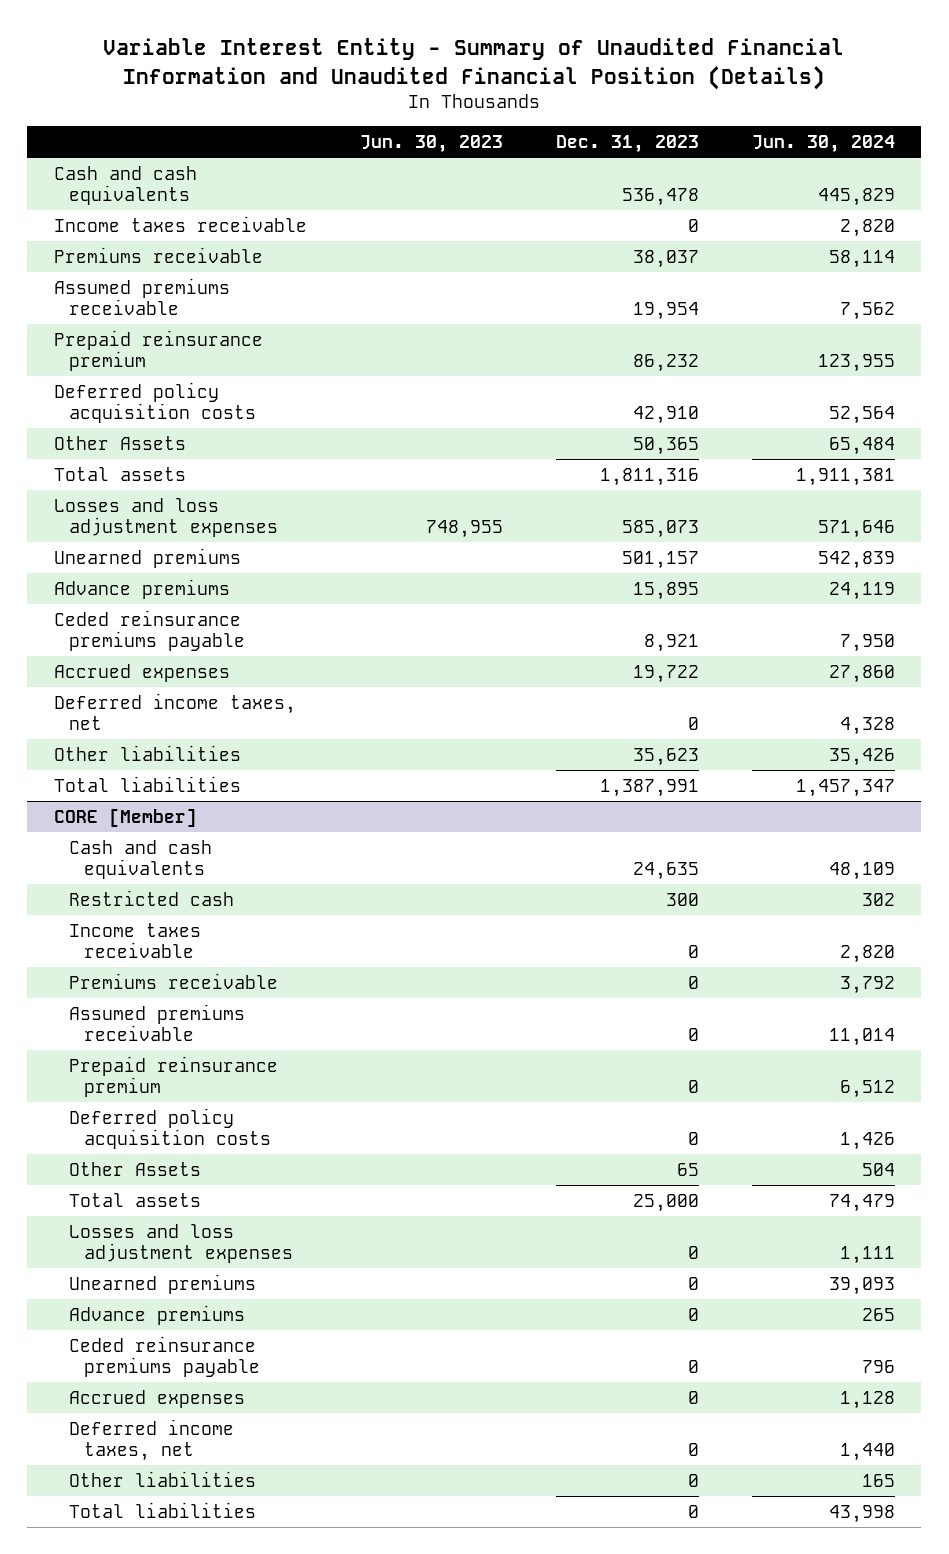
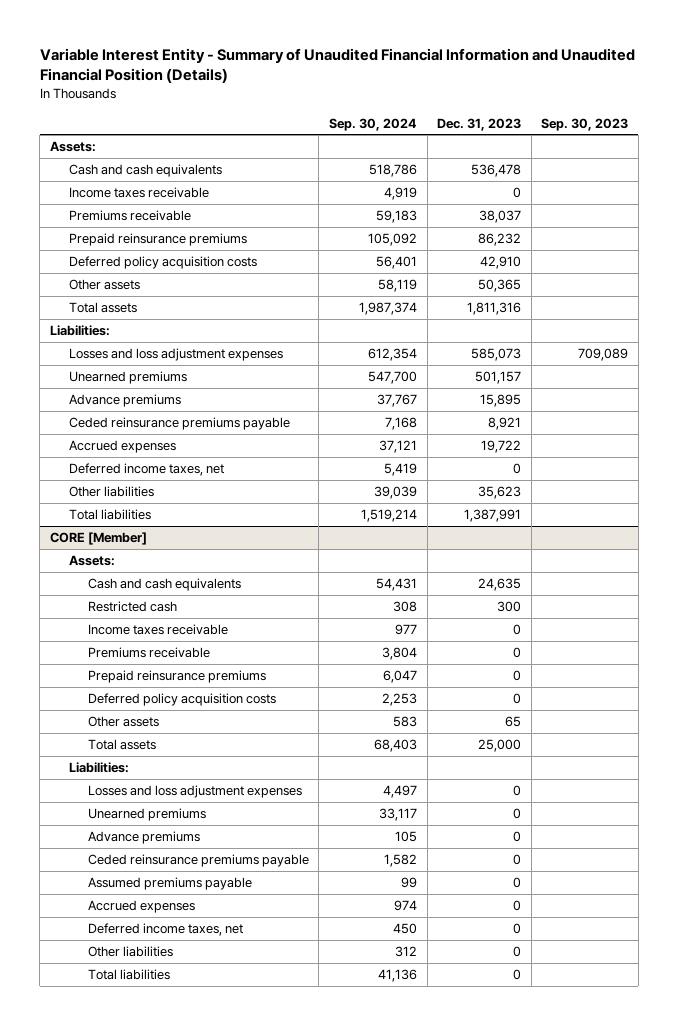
[359,135,503,154] Jun. 30, 2023 -> none
[751,135,895,154] Jun. 30, 2024 -> none
none -> [328,117,417,131] Sep. 30, 2024
none -> [541,117,629,131] Sep. 30, 2023
none -> [49,141,96,153] Assets:
[53,277,230,315] Assumed premiums receivable -> none
[53,329,263,371] Prepaid reinsurance premium -> [68,233,247,247] Prepaid reinsurance premiums
[53,435,186,450] Other Assets -> [68,279,140,291] Other assets
none -> [49,325,110,337] Liabilities:
none -> [68,555,115,567] Assets:
[68,1003,245,1041] Assumed premiums receivable -> none
[68,1055,278,1097] Prepaid reinsurance premium -> [87,670,266,684] Prepaid reinsurance premiums
[68,1161,201,1176] Other Assets -> [87,716,159,728] Other assets
none -> [68,762,129,774] Liabilities:
none -> [87,877,252,891] Assumed premiums payable

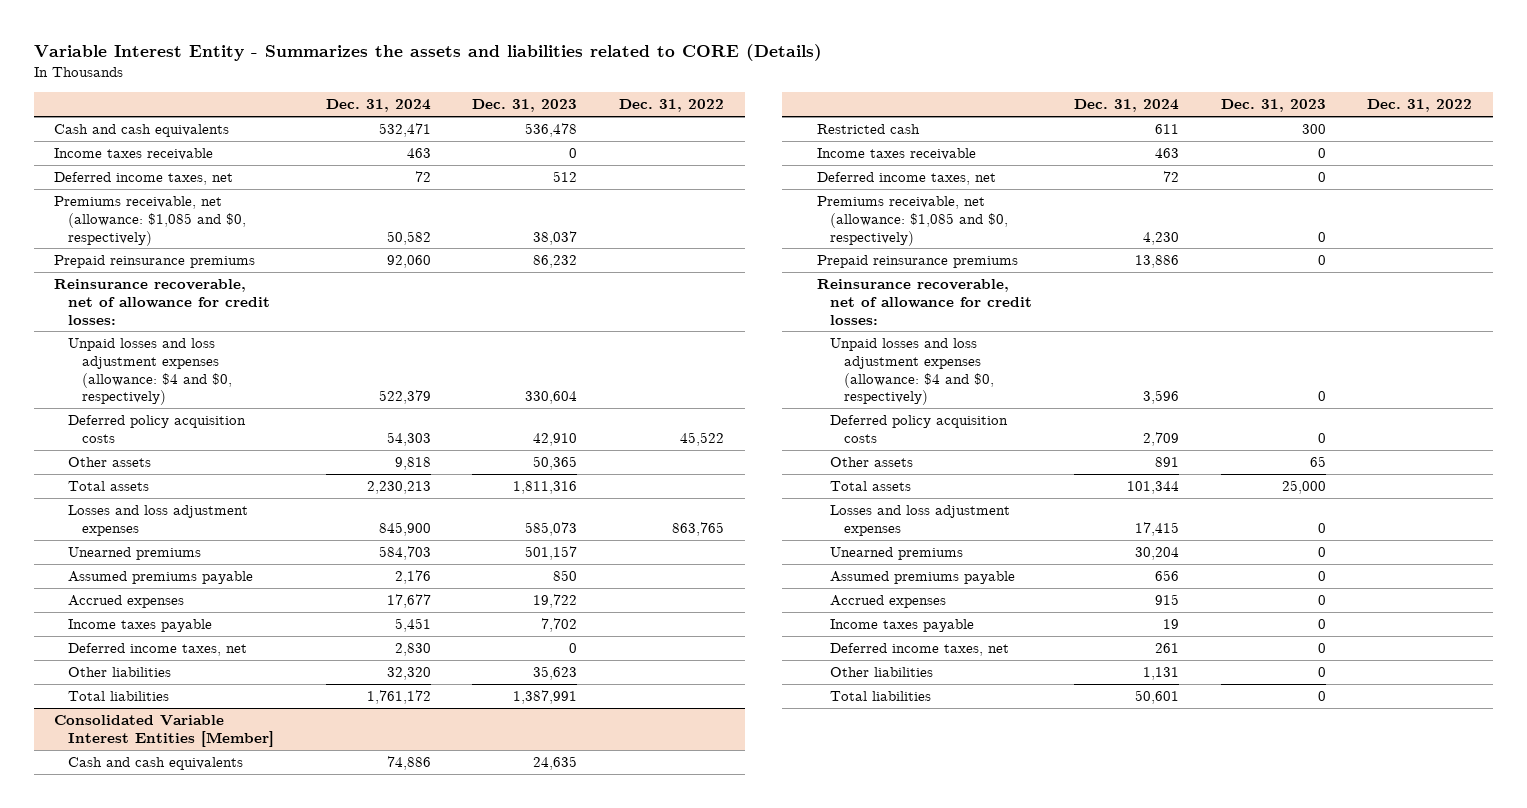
[39,48,635,84] Variable Interest Entity - Summary of Unaudited Financial Information and Unaudited Financial Position (Details) -> [33,43,822,61] Variable Interest Entity - Summarizes the assets and liabilities related to CORE (Details)
[328,117,417,131] Sep. 30, 2024 -> none
[541,117,629,131] Sep. 30, 2023 -> none
none -> [325,99,431,113] Dec. 31, 2024
none -> [618,99,724,113] Dec. 31, 2022
[49,141,96,153] Assets: -> none
none -> [54,172,234,186] Deferred income taxes, net
[68,210,191,222] Premiums receivable -> [54,196,247,246] Premiums receivable, net (allowance: $1,085 and $0, respectively)
none -> [54,279,271,325] Reinsurance recoverable, net of allowance for credit losses:
none -> [68,338,233,406] Unpaid losses and loss adjustment expenses (allowance: $4 and $0, respectively)
[49,325,110,337] Liabilities: -> none
[68,394,181,408] Advance premiums -> none
[68,417,290,431] Ceded reinsurance premiums payable -> none
none -> [68,571,254,585] Assumed premiums payable
none -> [68,619,213,633] Income taxes payable
[49,532,147,546] CORE [Member] -> none
[68,555,115,567] Assets: -> none
none -> [54,715,275,747] Consolidated Variable Interest Entities [Member]
none -> [816,172,996,186] Deferred income taxes, net
[87,647,210,659] Premiums receivable -> [816,196,1009,246] Premiums receivable, net (allowance: $1,085 and $0, respectively)
none -> [816,279,1033,325] Reinsurance recoverable, net of allowance for credit losses:
none -> [830,338,995,406] Unpaid losses and loss adjustment expenses (allowance: $4 and $0, respectively)
[68,762,129,774] Liabilities: -> none
[87,831,200,845] Advance premiums -> none
[87,854,309,868] Ceded reinsurance premiums payable -> none
none -> [830,619,975,633] Income taxes payable

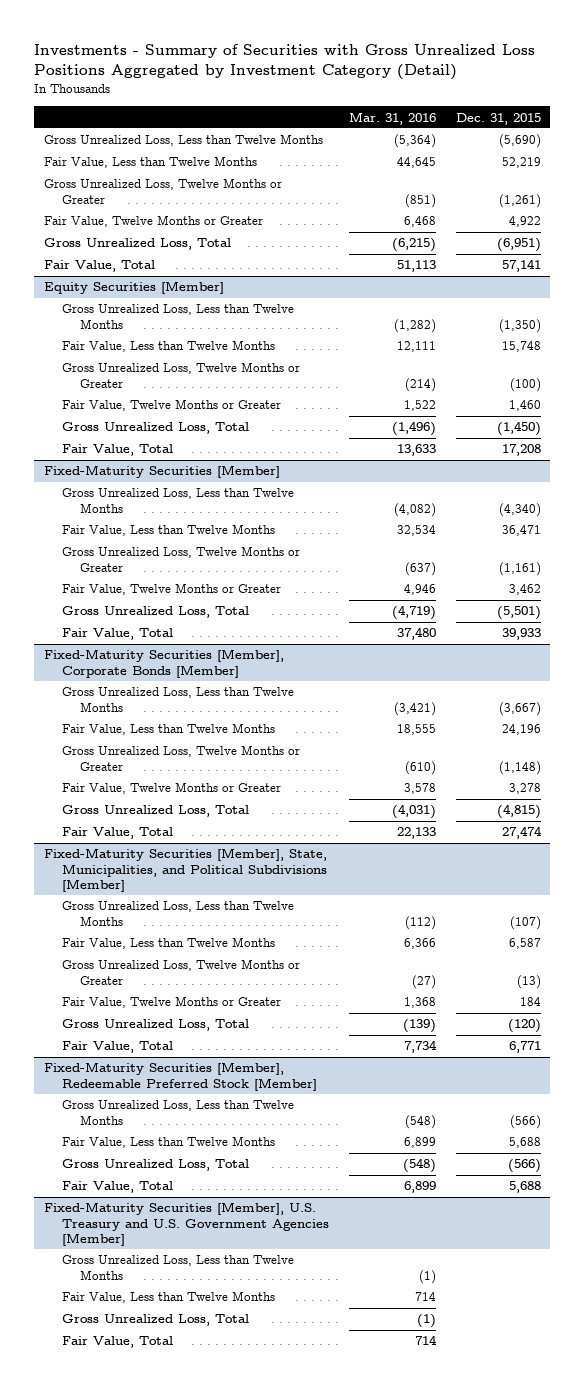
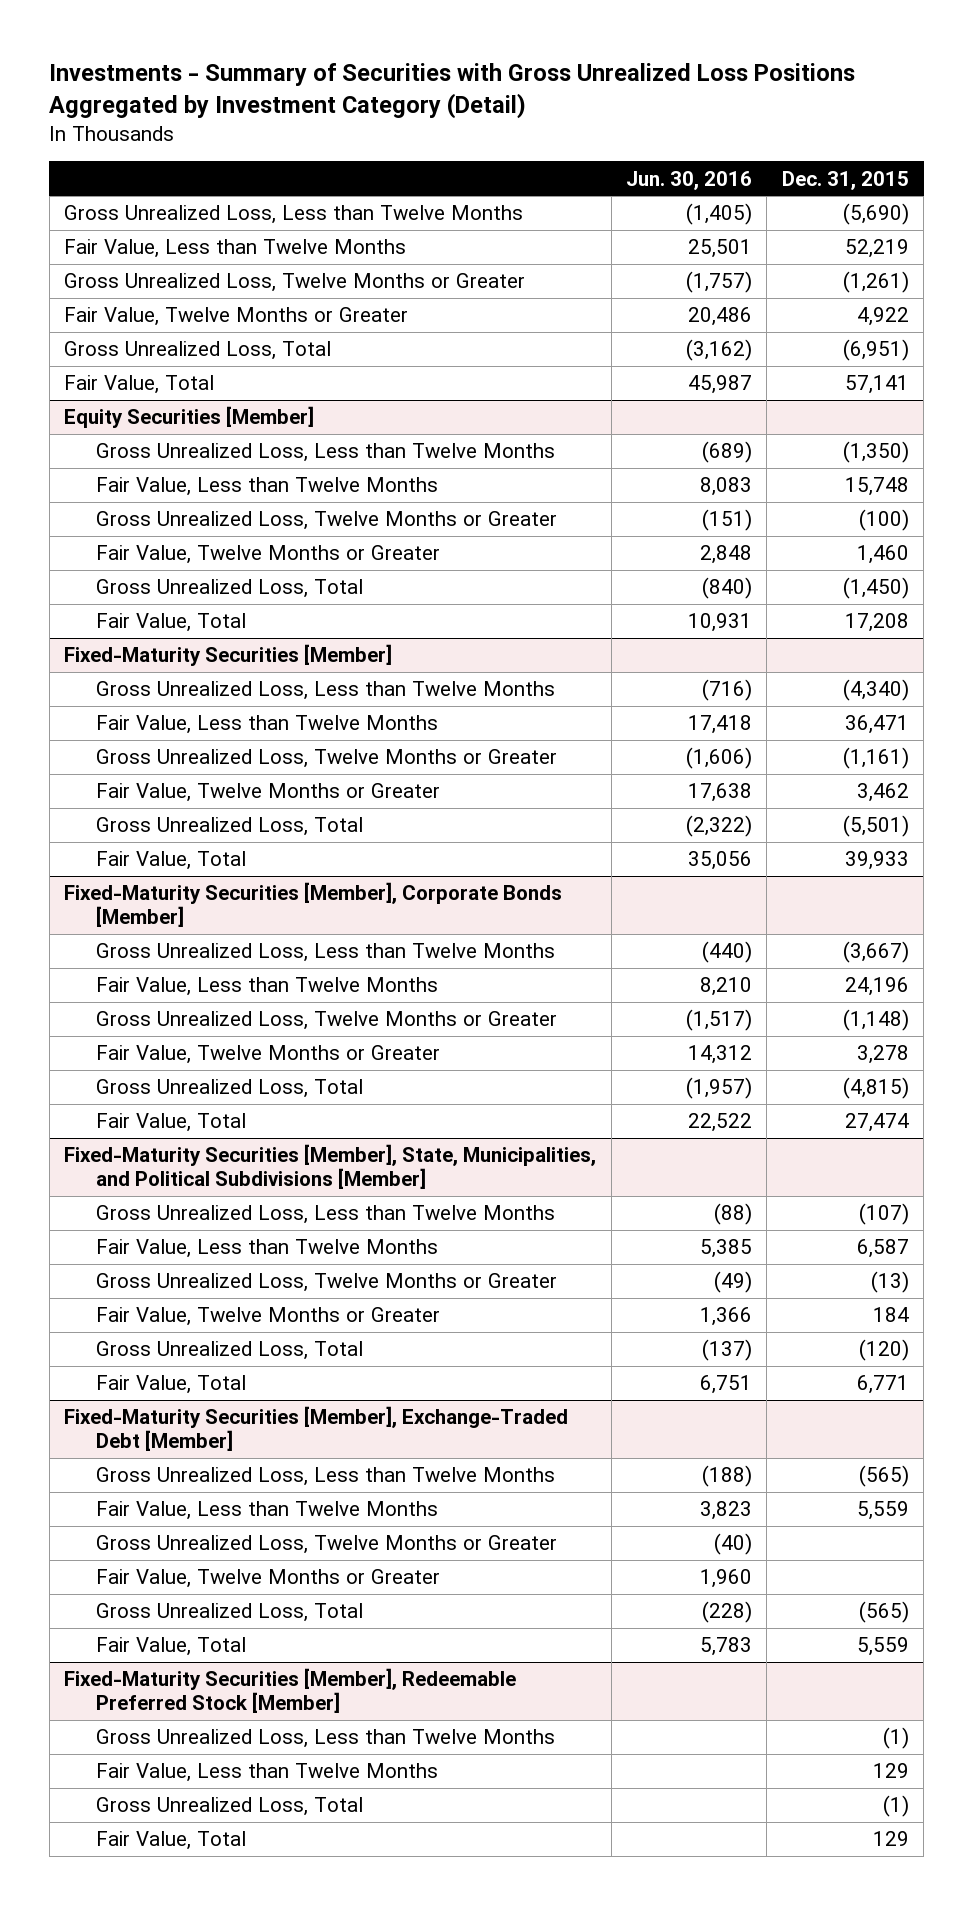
[348,111,436,125] Mar. 31, 2016 -> none
none -> [625,170,752,190] Jun. 30, 2016
none -> [64,1406,569,1452] Fixed-Maturity Securities [Member], Exchange-Traded Debt [Member]
none -> [96,1467,556,1487] Gross Unrealized Loss, Less than Twelve Months
none -> [96,1501,439,1521] Fair Value, Less than Twelve Months
none -> [96,1535,558,1555] Gross Unrealized Loss, Twelve Months or Greater
none -> [96,1569,441,1589] Fair Value, Twelve Months or Greater
none -> [96,1603,364,1623] Gross Unrealized Loss, Total
none -> [96,1637,247,1657] Fair Value, Total
[44,1202,329,1246] Fixed-Maturity Securities [Member], U.S. Treasury and U.S. Government Agencies [Member] -> none
[61,1255,294,1280] Gross Unrealized Loss, Less than Twelve Months -> none
[61,1291,275,1304] Fair Value, Less than Twelve Months -> none
[61,1314,249,1327] Gross Unrealized Loss, Total -> none
[61,1336,173,1349] Fair Value, Total -> none
[509,1114,541,1129] (566) -> [882,1727,909,1750] (1)
[508,1137,541,1149] 5,688 -> [872,1763,909,1779] 129
[507,1159,541,1174] (566) -> [882,1795,909,1818] (1)
[508,1181,541,1194] 5,688 -> [872,1831,909,1847] 129

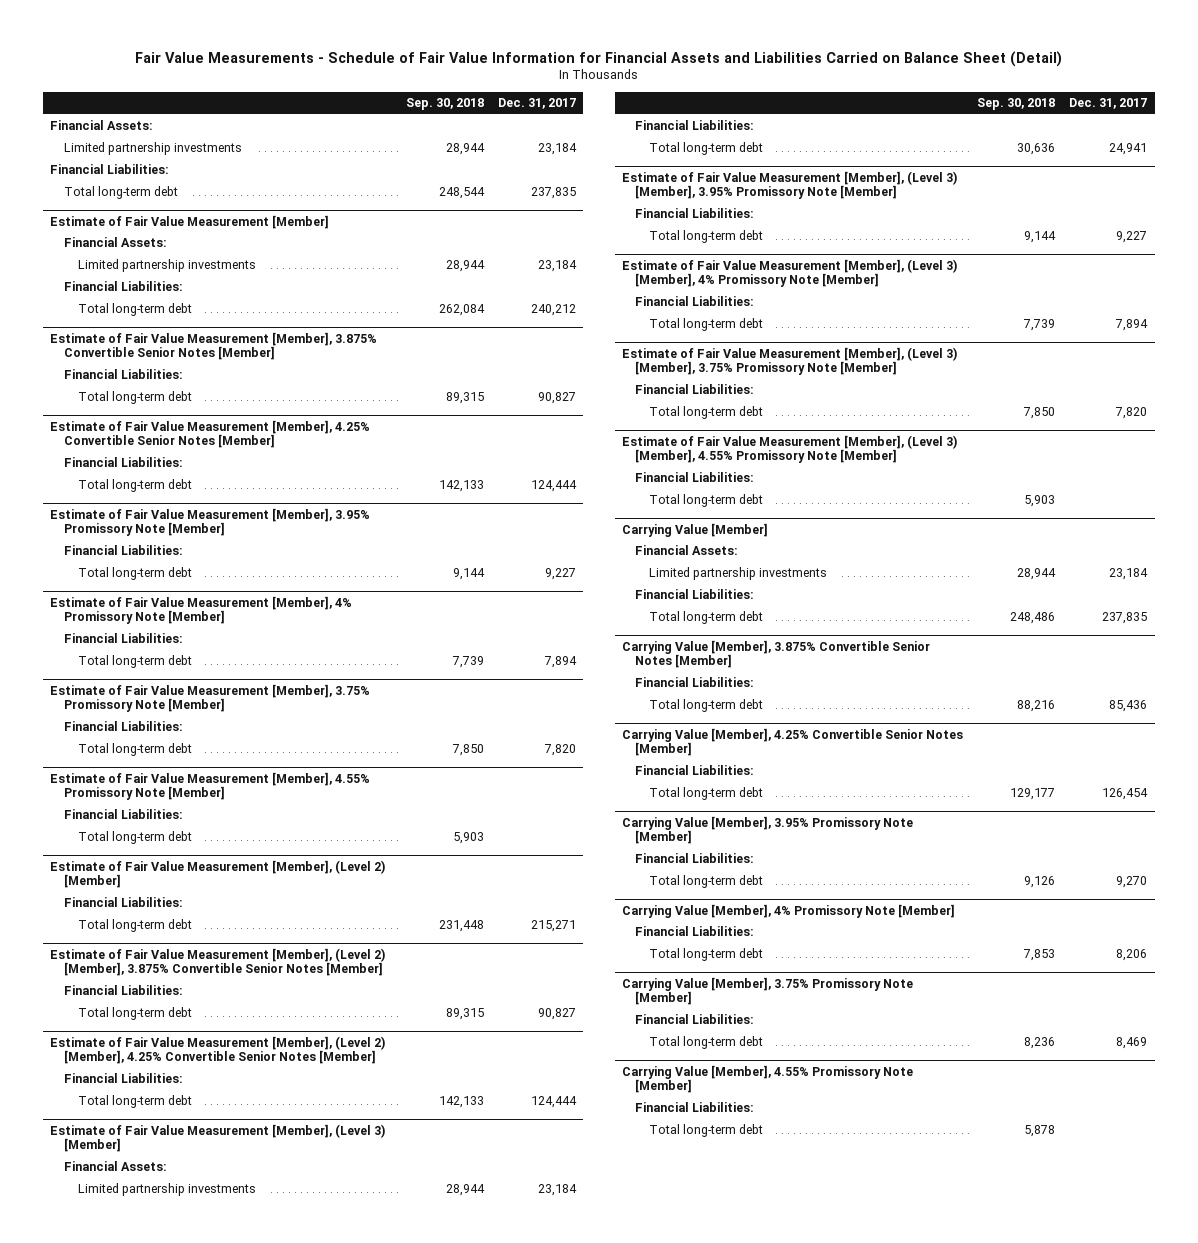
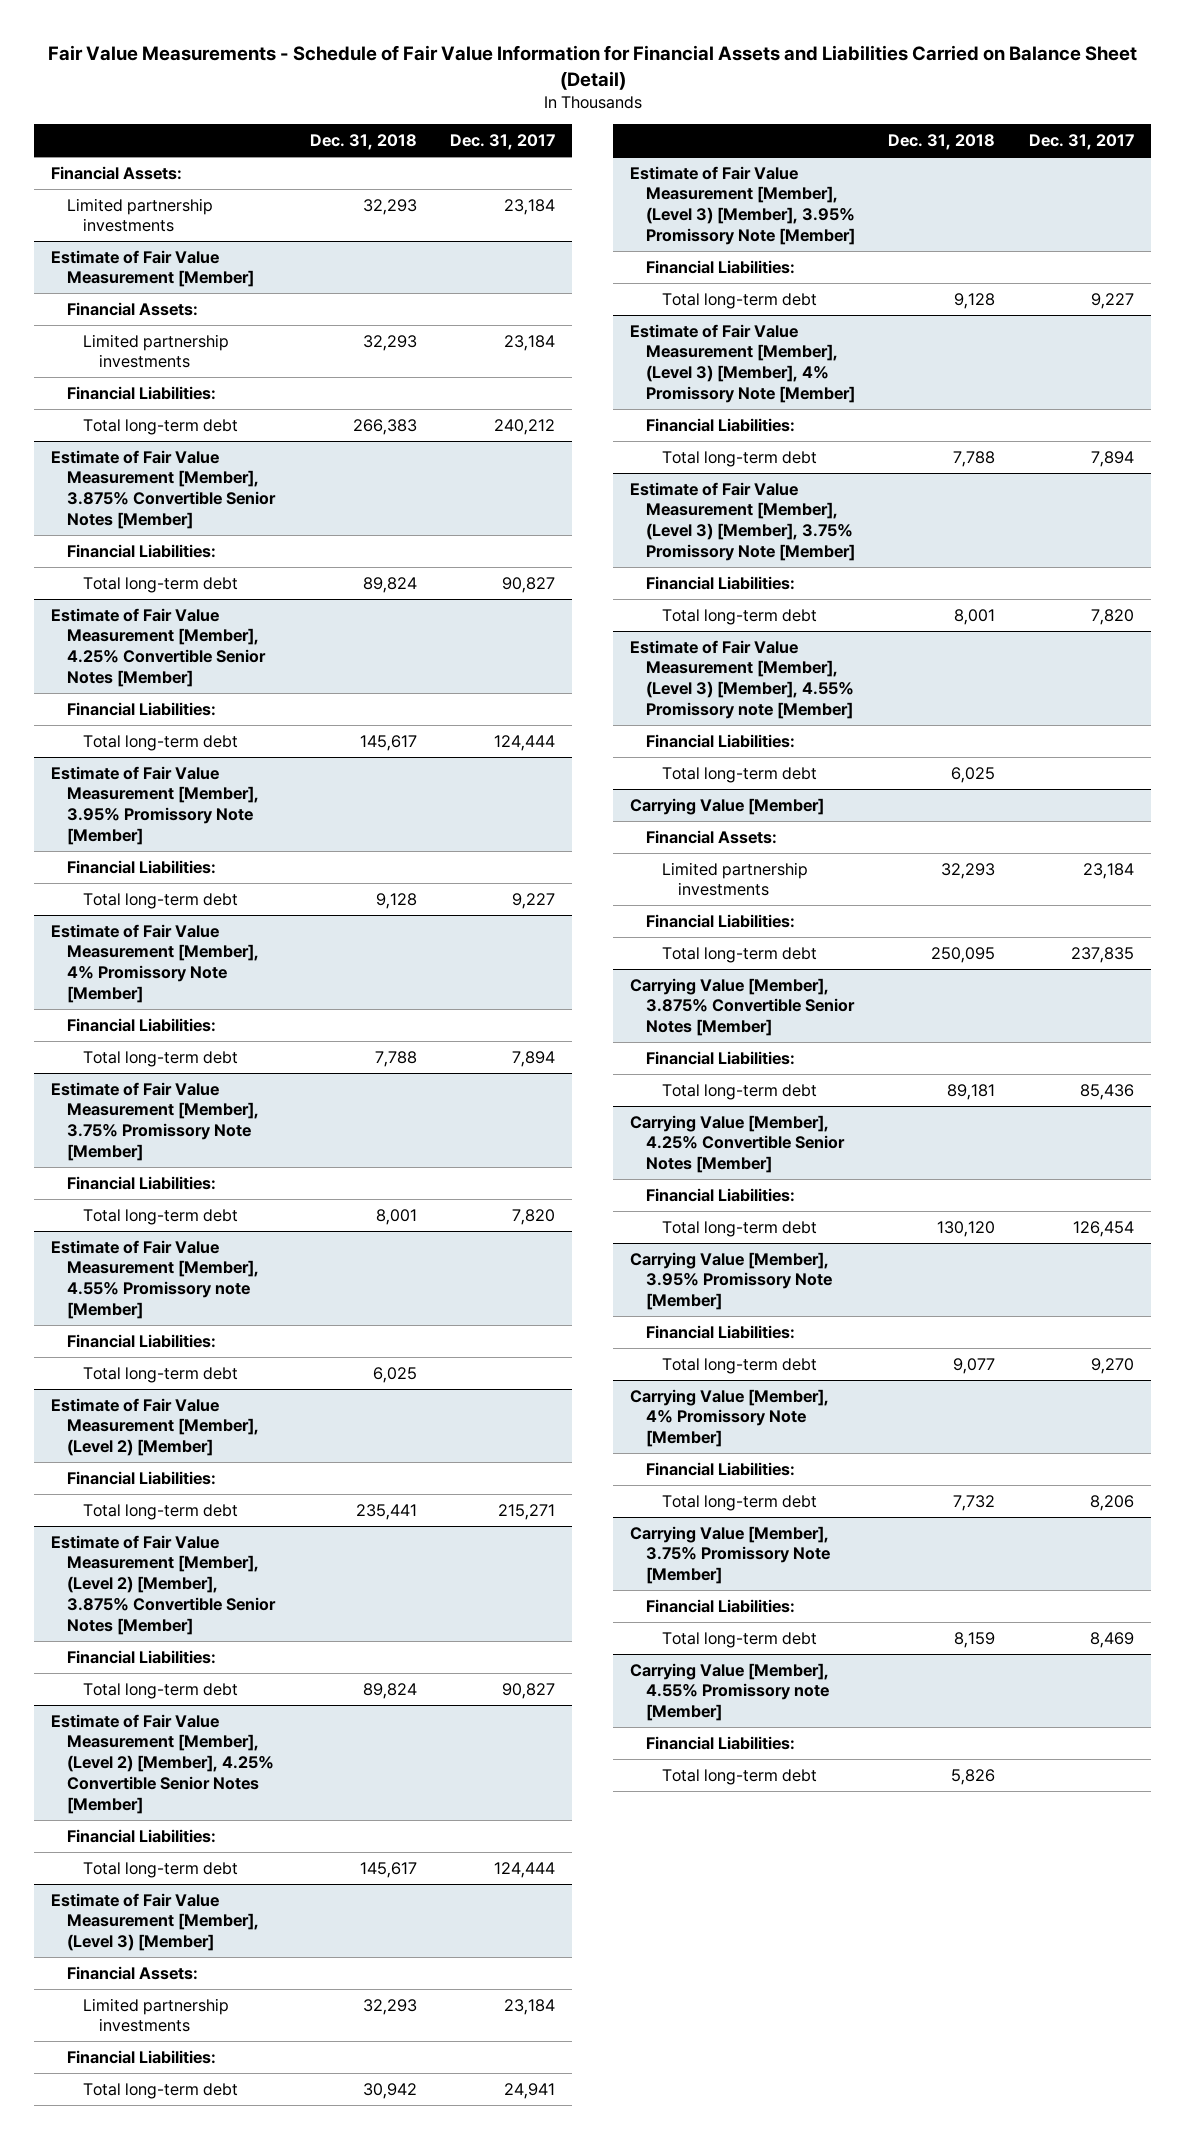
[405,98,484,111] Sep. 30, 2018 -> none
none -> [309,134,417,151] Dec. 31, 2018
[50,164,170,175] Financial Liabilities: -> none
[64,186,179,200] Total long-term debt -> none
[50,771,371,801] Estimate of Fair Value Measurement [Member], 4.55% Promissory Note [Member] -> [51,1239,260,1320] Estimate of Fair Value Measurement [Member], 4.55% Promissory note [Member]
[621,434,957,464] Estimate of Fair Value Measurement [Member], (Level 3) [Member], 4.55% Promissory Note [Member] -> [629,639,855,720] Estimate of Fair Value Measurement [Member], (Level 3) [Member], 4.55% Promissory note [Member]
[621,1064,913,1094] Carrying Value [Member], 4.55% Promissory Note [Member] -> [629,1662,830,1722] Carrying Value [Member], 4.55% Promissory note [Member]

